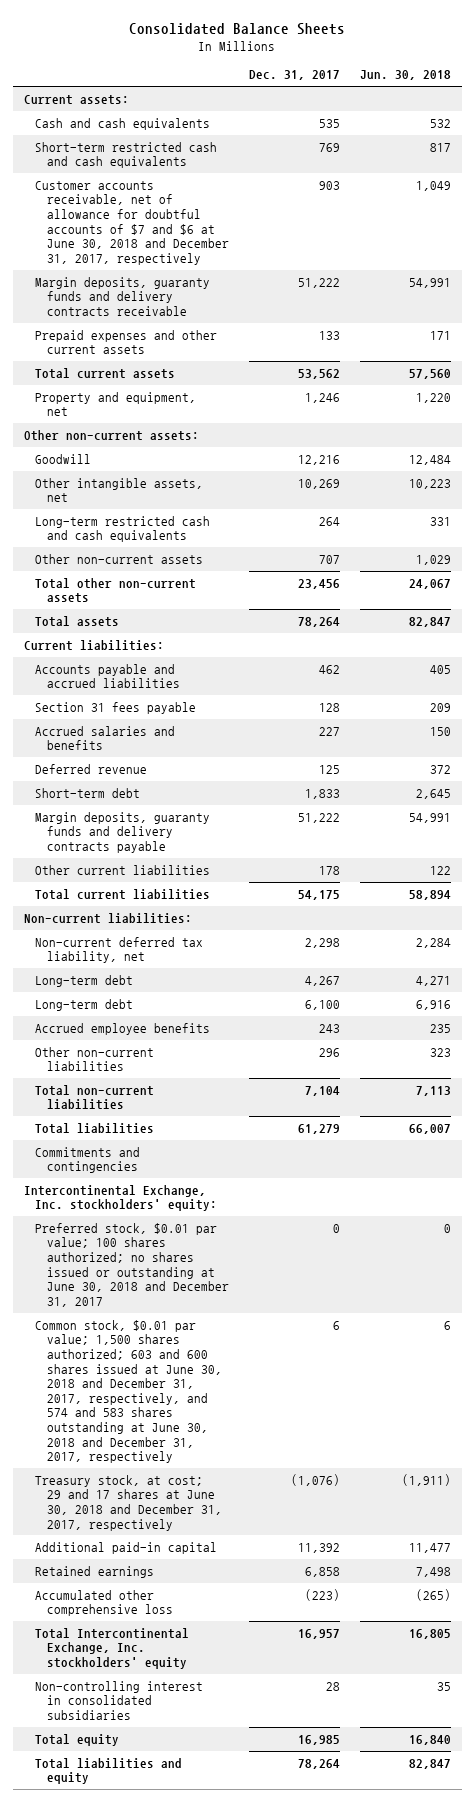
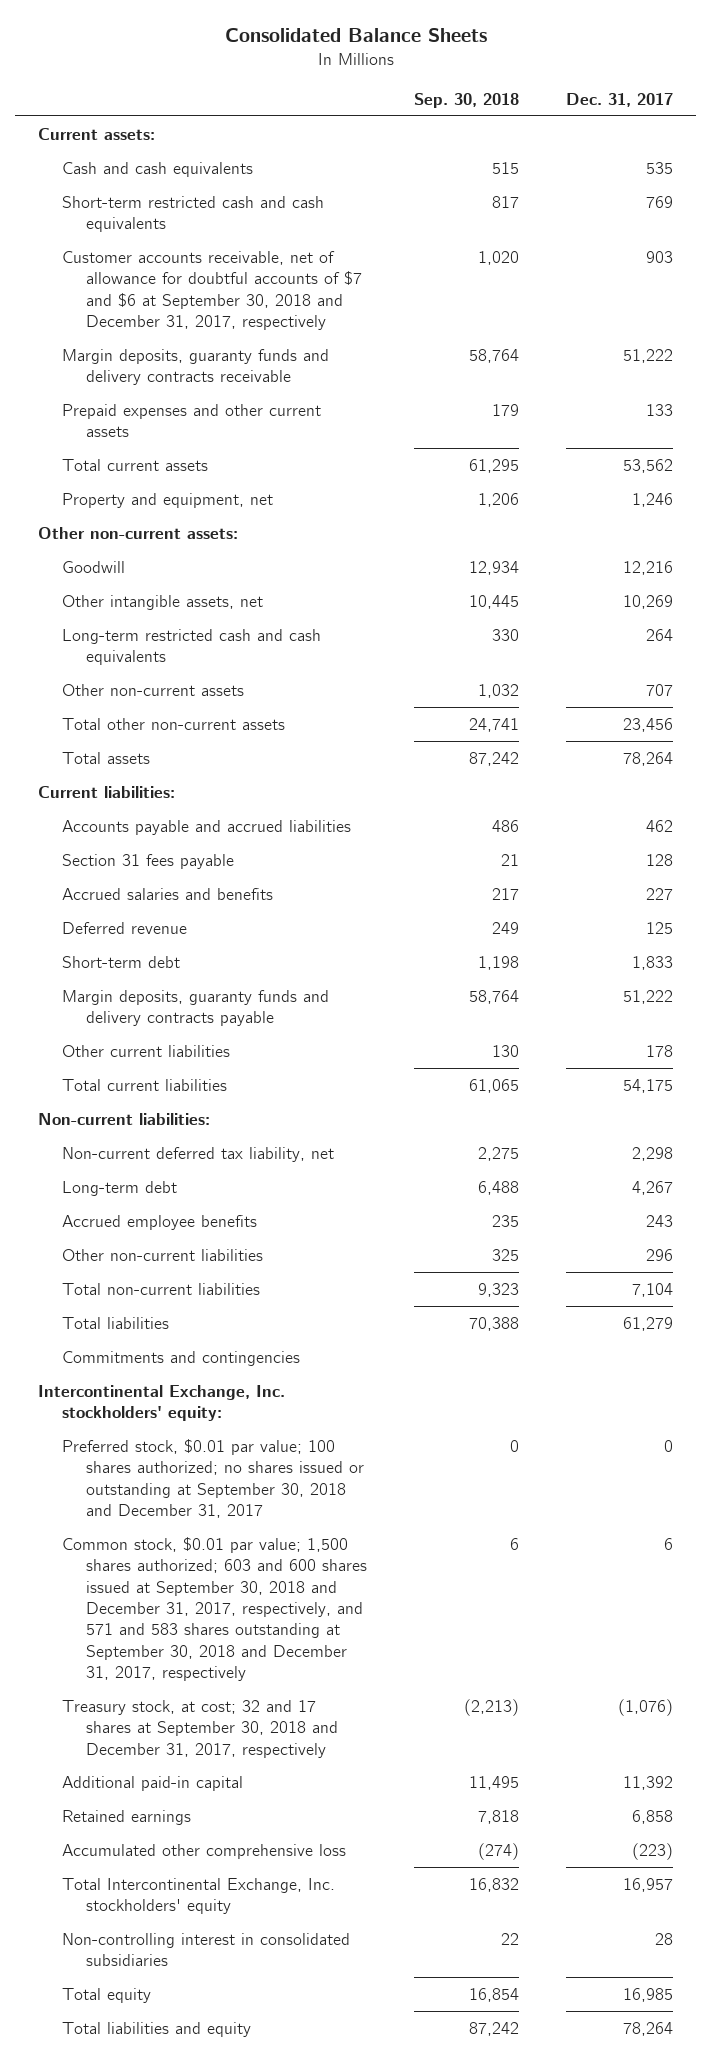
[360,70,452,81] Jun. 30, 2018 -> none
none -> [414,92,520,108] Sep. 30, 2018
[35,180,229,265] Customer accounts receivable, net of allowance for doubtful accounts of $7 and $6 at June 30, 2018 and December 31, 2017, respectively -> [62,250,363,331] Customer accounts receivable, net of allowance for doubtful accounts of $7 and $6 at September 30, 2018 and December 31, 2017, respectively
[35,998,134,1011] Long-term debt -> none
[35,1222,229,1307] Preferred stock, $0.01 par value; 100 shares authorized; no shares issued or outstanding at June 30, 2018 and December 31, 2017 -> [62,1438,365,1519] Preferred stock, $0.01 par value; 100 shares authorized; no shares issued or outstanding at September 30, 2018 and December 31, 2017
[35,1319,222,1464] Common stock, $0.01 par value; 1,500 shares authorized; 603 and 600 shares issued at June 30, 2018 and December 31, 2017, respectively, and 574 and 583 shares outstanding at June 30, 2018 and December 31, 2017, respectively -> [62,1536,368,1682] Common stock, $0.01 par value; 1,500 shares authorized; 603 and 600 shares issued at September 30, 2018 and December 31, 2017, respectively, and 571 and 583 shares outstanding at September 30, 2018 and December 31, 2017, respectively
[35,1474,222,1531] Treasury stock, at cost; 29 and 17 shares at June 30, 2018 and December 31, 2017, respectively -> [62,1699,339,1758] Treasury stock, at cost; 32 and 17 shares at September 30, 2018 and December 31, 2017, respectively

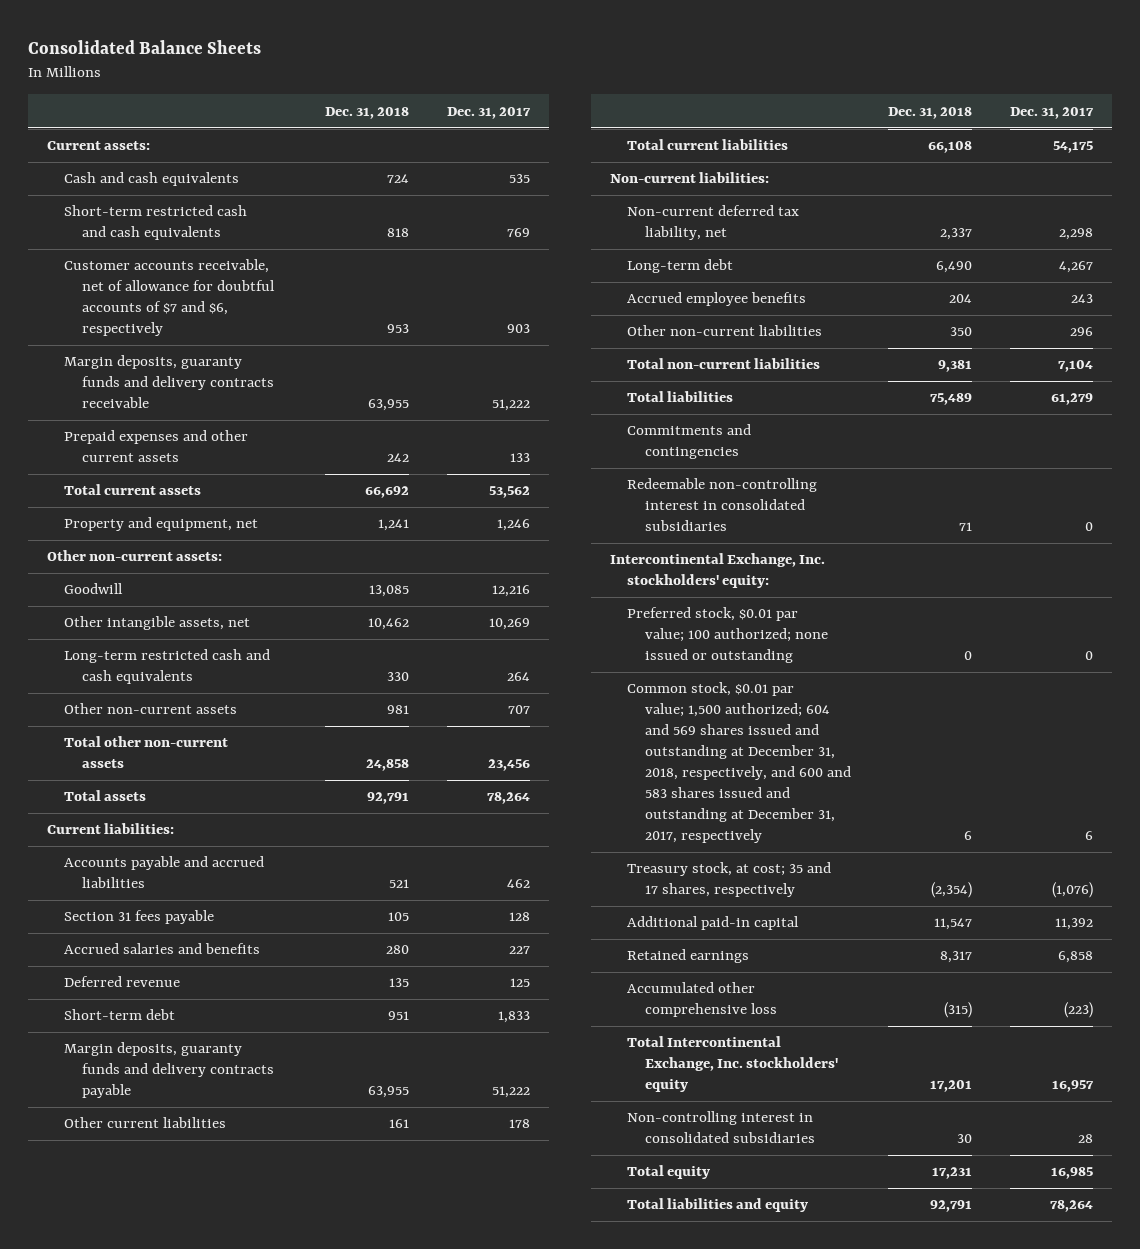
[414,92,520,108] Sep. 30, 2018 -> none
none -> [325,106,410,119] Dec. 31, 2018
[62,250,363,331] Customer accounts receivable, net of allowance for doubtful accounts of $7 and $6 at September 30, 2018 and December 31, 2017, respectively -> [64,259,275,337] Customer accounts receivable, net of allowance for doubtful accounts of $7 and $6, respectively
none -> [627,478,818,532] Redeemable non-controlling interest in consolidated subsidiaries
[62,1438,365,1519] Preferred stock, $0.01 par value; 100 shares authorized; no shares issued or outstanding at September 30, 2018 and December 31, 2017 -> [627,607,828,664] Preferred stock, $0.01 par value; 100 authorized; none issued or outstanding
[62,1536,368,1682] Common stock, $0.01 par value; 1,500 shares authorized; 603 and 600 shares issued at September 30, 2018 and December 31, 2017, respectively, and 571 and 583 shares outstanding at September 30, 2018 and December 31, 2017, respectively -> [627,682,851,844] Common stock, $0.01 par value; 1,500 authorized; 604 and 569 shares issued and outstanding at December 31, 2018, respectively, and 600 and 583 shares issued and outstanding at December 31, 2017, respectively
[62,1699,339,1758] Treasury stock, at cost; 32 and 17 shares at September 30, 2018 and December 31, 2017, respectively -> [627,862,832,898] Treasury stock, at cost; 35 and 17 shares, respectively

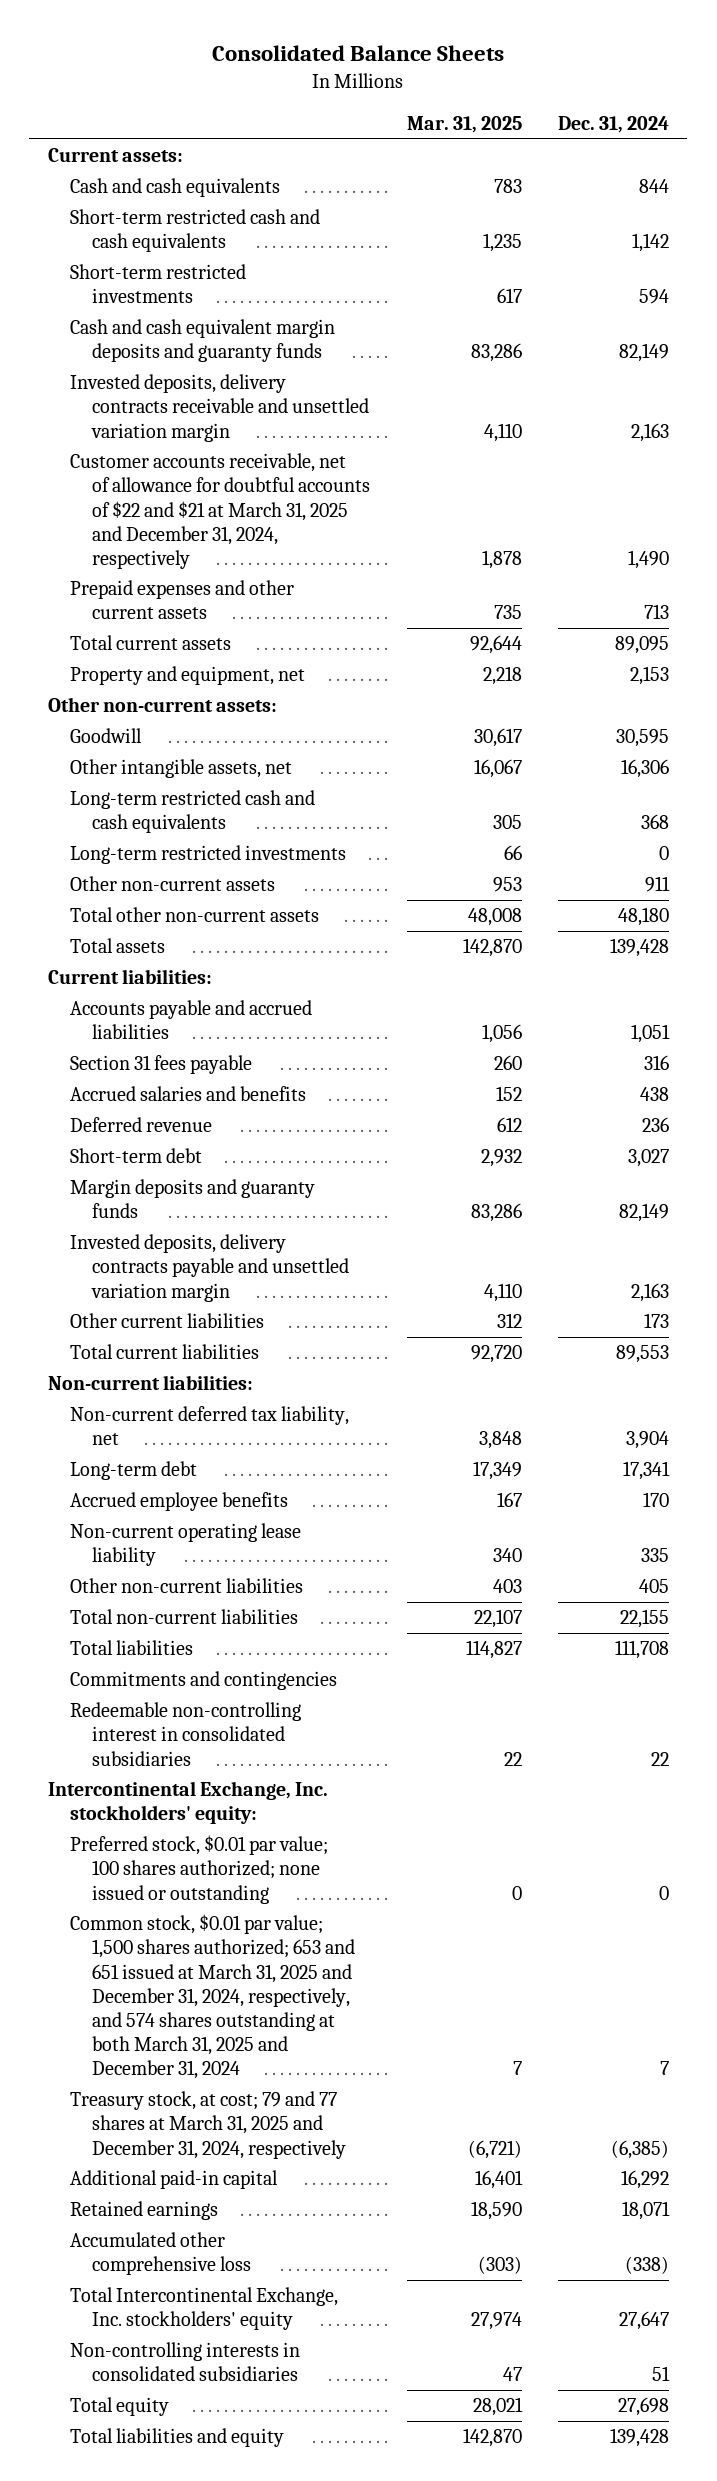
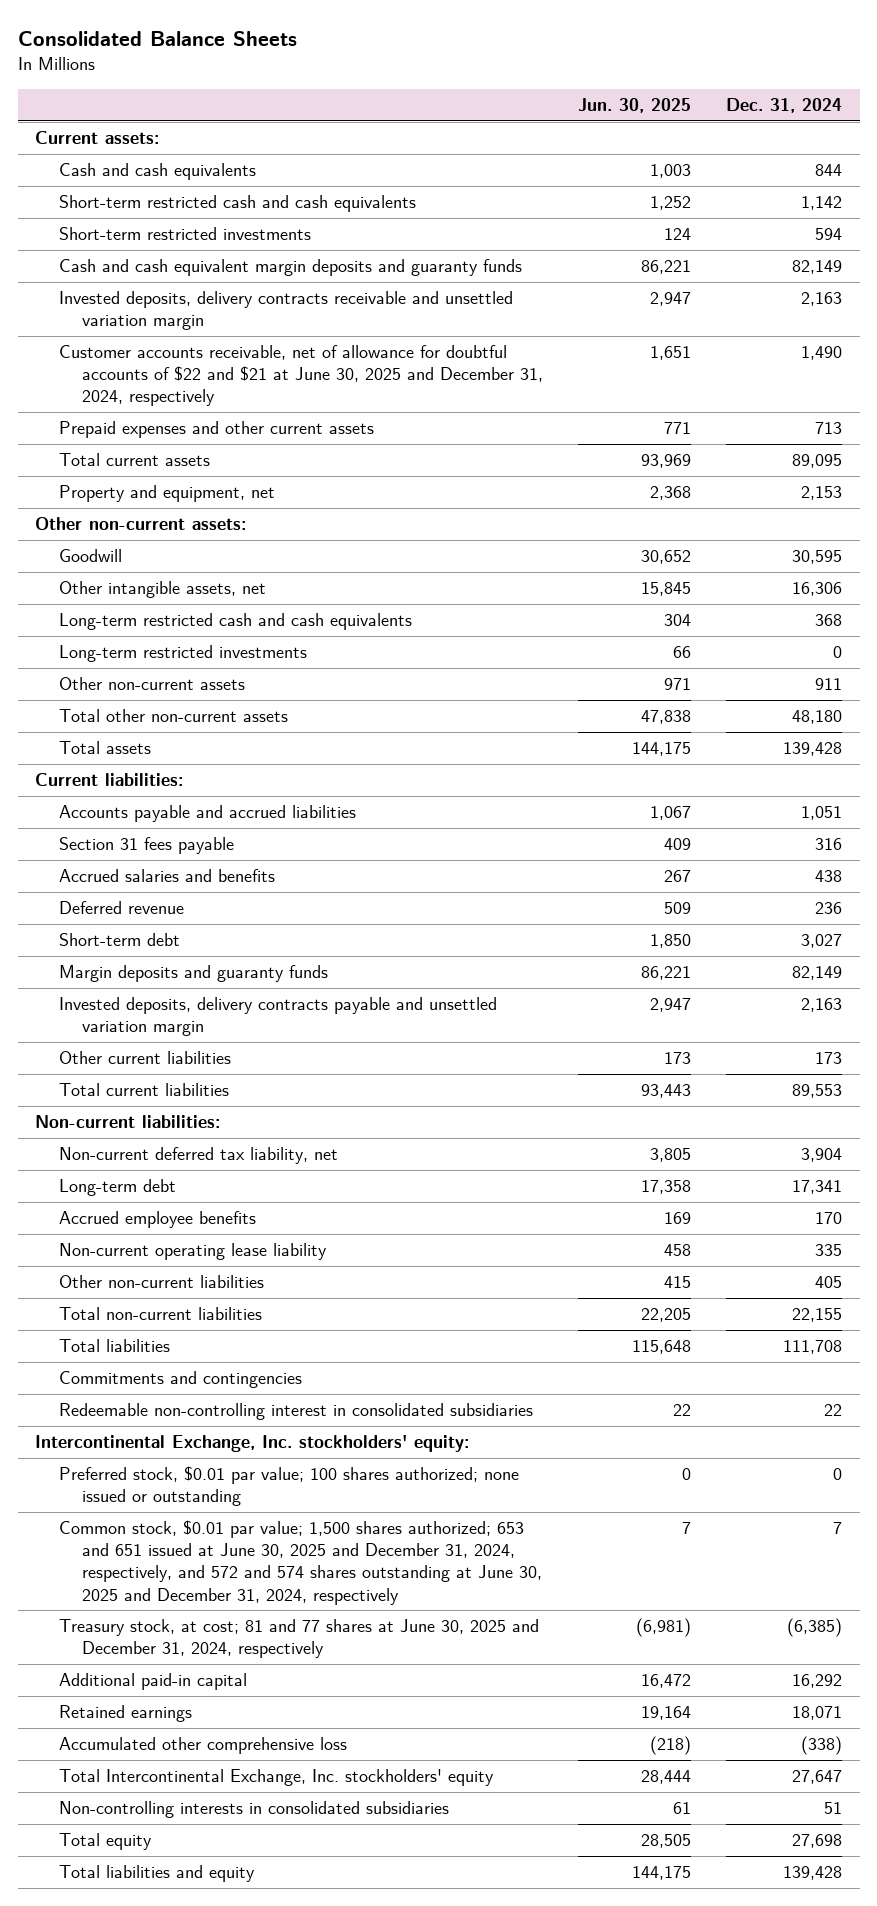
[406,116,522,134] Mar. 31, 2025 -> none
none -> [578,97,692,113] Jun. 30, 2025
[69,453,371,569] Customer accounts receivable, net of allowance for doubtful accounts of $22 and $21 at March 31, 2025 and December 31, 2024, respectively -> [58,345,544,407] Customer accounts receivable, net of allowance for doubtful accounts of $22 and $21 at June 30, 2025 and December 31, 2024, respectively
[69,1914,356,2080] Common stock, $0.01 par value; 1,500 shares authorized; 653 and 651 issued at March 31, 2025 and December 31, 2024, respectively, and 574 shares outstanding at both March 31, 2025 and December 31, 2024 -> [58,1520,543,1605] Common stock, $0.01 par value; 1,500 shares authorized; 653 and 651 issued at June 30, 2025 and December 31, 2024, respectively, and 572 and 574 shares outstanding at June 30, 2025 and December 31, 2024, respectively
[69,2091,347,2159] Treasury stock, at cost; 79 and 77 shares at March 31, 2025 and December 31, 2024, respectively -> [58,1619,539,1659] Treasury stock, at cost; 81 and 77 shares at June 30, 2025 and December 31, 2024, respectively

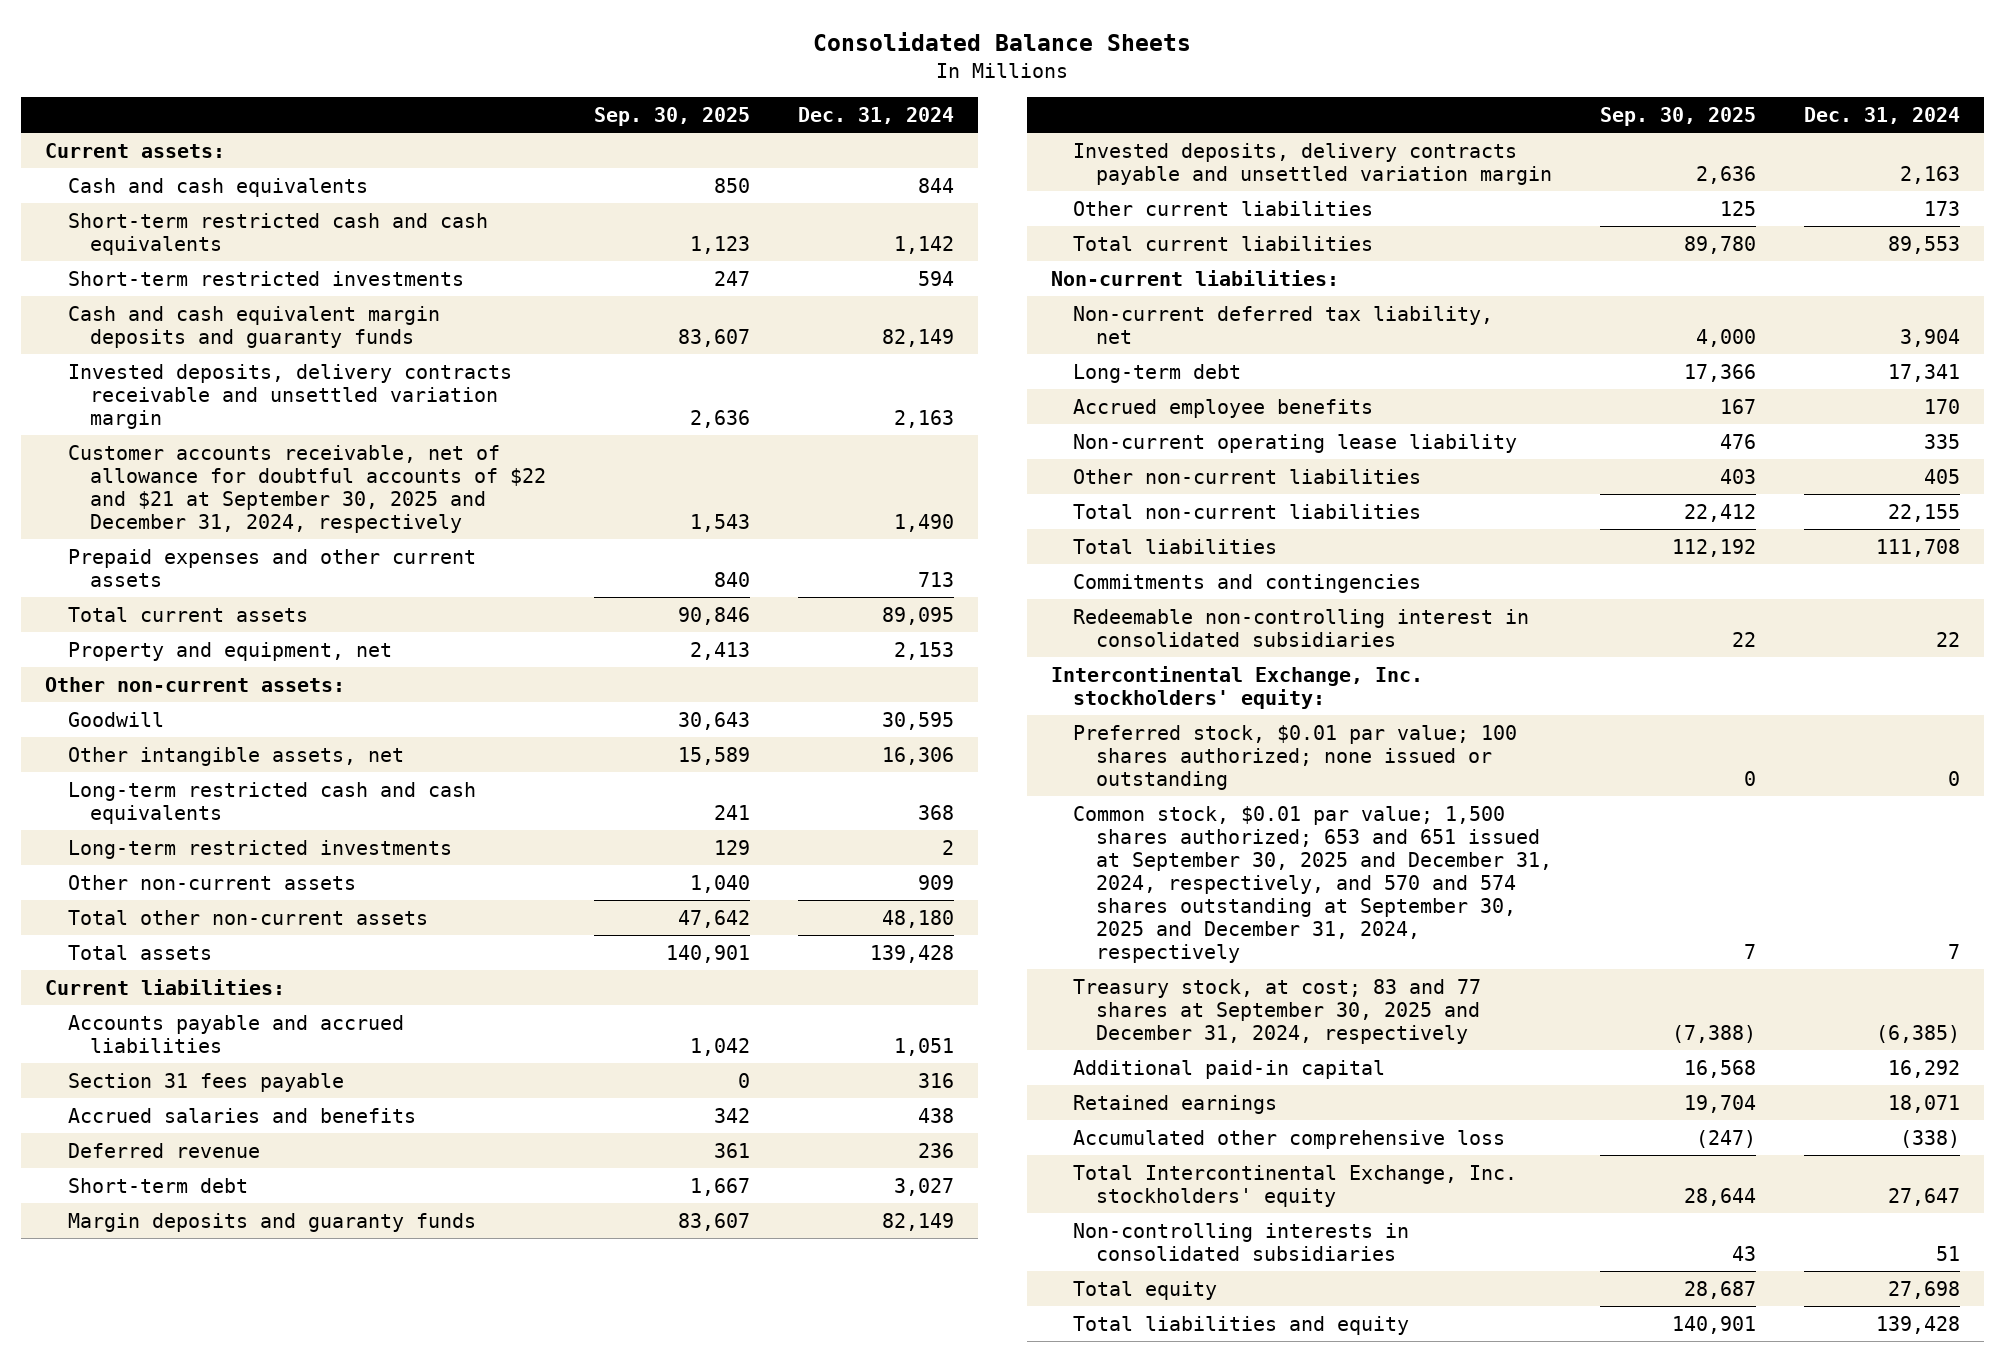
[578,97,692,113] Jun. 30, 2025 -> none
none -> [594,106,751,126] Sep. 30, 2025
[58,345,544,407] Customer accounts receivable, net of allowance for doubtful accounts of $22 and $21 at June 30, 2025 and December 31, 2024, respectively -> [67,444,547,533] Customer accounts receivable, net of allowance for doubtful accounts of $22 and $21 at September 30, 2025 and December 31, 2024, respectively
[833,646,843,659] 0 -> [942,839,955,855] 2
[815,678,843,691] 911 -> [918,874,955,890] 909
[58,1520,543,1605] Common stock, $0.01 par value; 1,500 shares authorized; 653 and 651 issued at June 30, 2025 and December 31, 2024, respectively, and 572 and 574 shares outstanding at June 30, 2025 and December 31, 2024, respectively -> [1073,805,1552,963] Common stock, $0.01 par value; 1,500 shares authorized; 653 and 651 issued at September 30, 2025 and December 31, 2024, respectively, and 570 and 574 shares outstanding at September 30, 2025 and December 31, 2024, respectively
[58,1619,539,1659] Treasury stock, at cost; 81 and 77 shares at June 30, 2025 and December 31, 2024, respectively -> [1073,978,1482,1044] Treasury stock, at cost; 83 and 77 shares at September 30, 2025 and December 31, 2024, respectively

